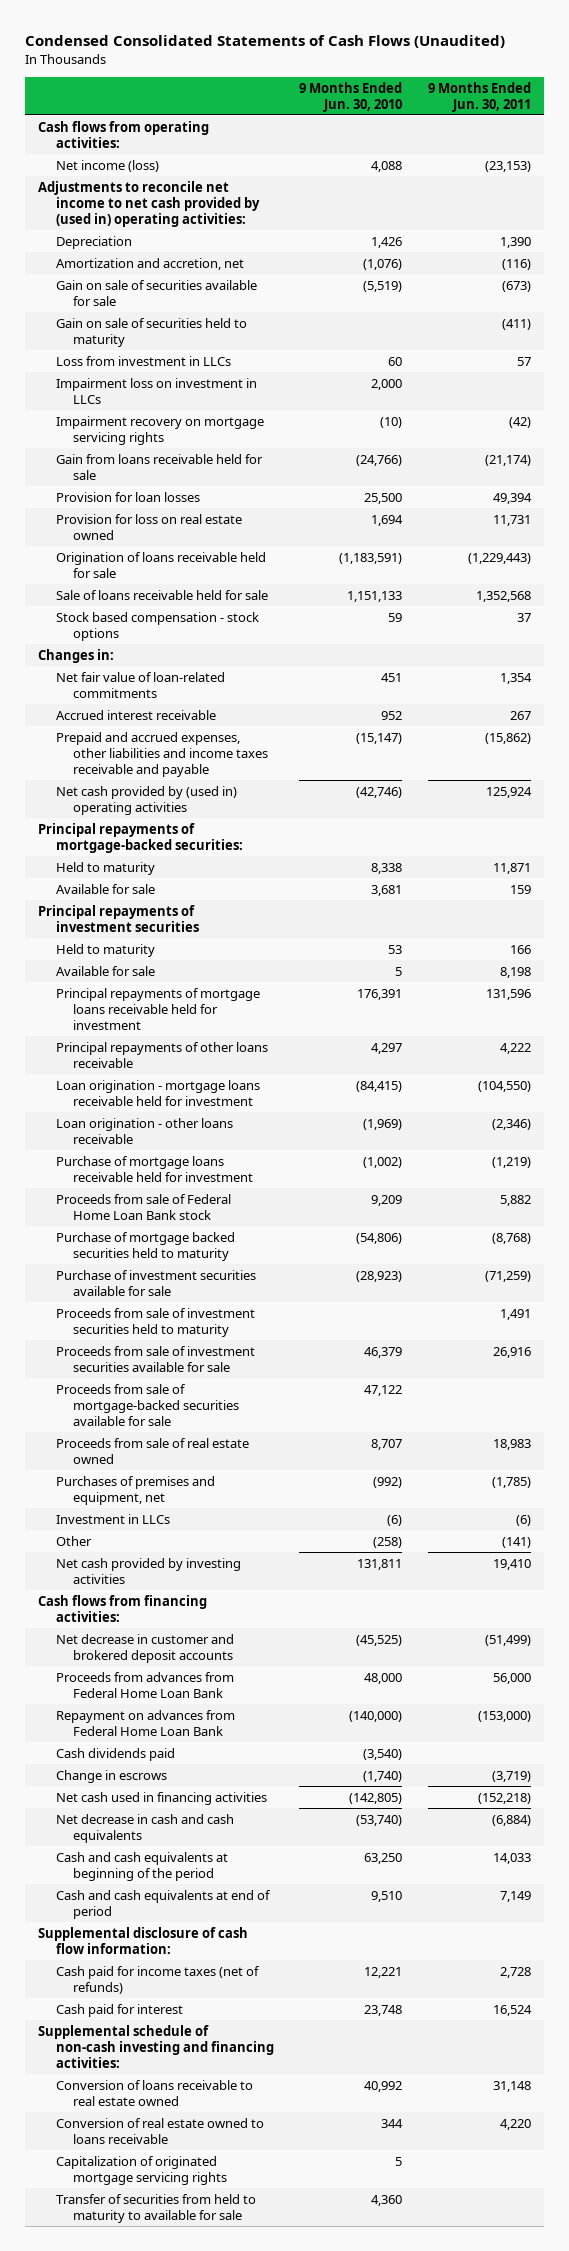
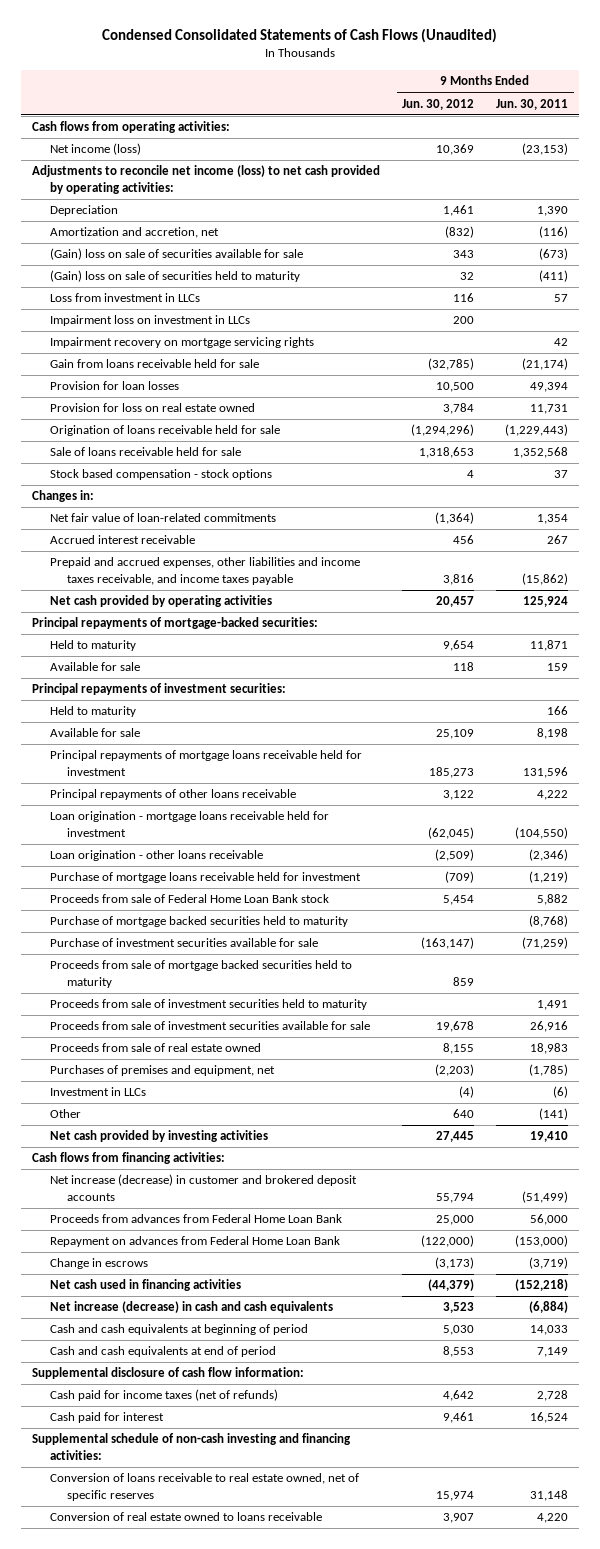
[299,81,403,112] 9 Months Ended Jun. 30, 2010 -> none
none -> [402,98,475,110] Jun. 30, 2012
[38,180,260,227] Adjustments to reconcile net income to net cash provided by (used in) operating activities: -> [31,165,380,194] Adjustments to reconcile net income (loss) to net cash provided by operating activities:
[55,279,257,306] Gain on sale of securities available for sale -> [49,248,303,261] (Gain) loss on sale of securities available for sale
[55,317,247,347] Gain on sale of securities held to maturity -> [49,270,300,283] (Gain) loss on sale of securities held to maturity
[508,416,531,428] (42) -> [554,338,569,347] 42
[55,731,268,777] Prepaid and accrued expenses, other liabilities and income taxes receivable and payable -> [49,557,360,585] Prepaid and accrued expenses, other liabilities and income taxes receivable, and income taxes payable
[55,785,237,815] Net cash provided by (used in) operating activities -> [49,595,272,608] Net cash provided by operating activities
[38,904,199,932] Principal repayments of investment securities -> [31,683,286,696] Principal repayments of investment securities:
none -> [49,960,352,988] Proceeds from sale of mortgage backed securities held to maturity
[55,1383,239,1426] Proceeds from sale of mortgage-backed securities available for sale -> none
[55,1633,234,1663] Net decrease in customer and brokered deposit accounts -> [49,1174,357,1201] Net increase (decrease) in customer and brokered deposit accounts
[55,1747,175,1761] Cash dividends paid -> none
[55,1813,234,1843] Net decrease in cash and cash equivalents -> [49,1301,333,1314] Net increase (decrease) in cash and cash equivalents
[55,1851,228,1881] Cash and cash equivalents at beginning of the period -> [49,1324,308,1336] Cash and cash equivalents at beginning of period
[55,2079,253,2106] Conversion of loans receivable to real estate owned -> [49,1473,359,1501] Conversion of loans receivable to real estate owned, net of specific reserves
[55,2155,227,2185] Capitalization of originated mortgage servicing rights -> none
[55,2193,256,2223] Transfer of securities from held to maturity to available for sale -> none

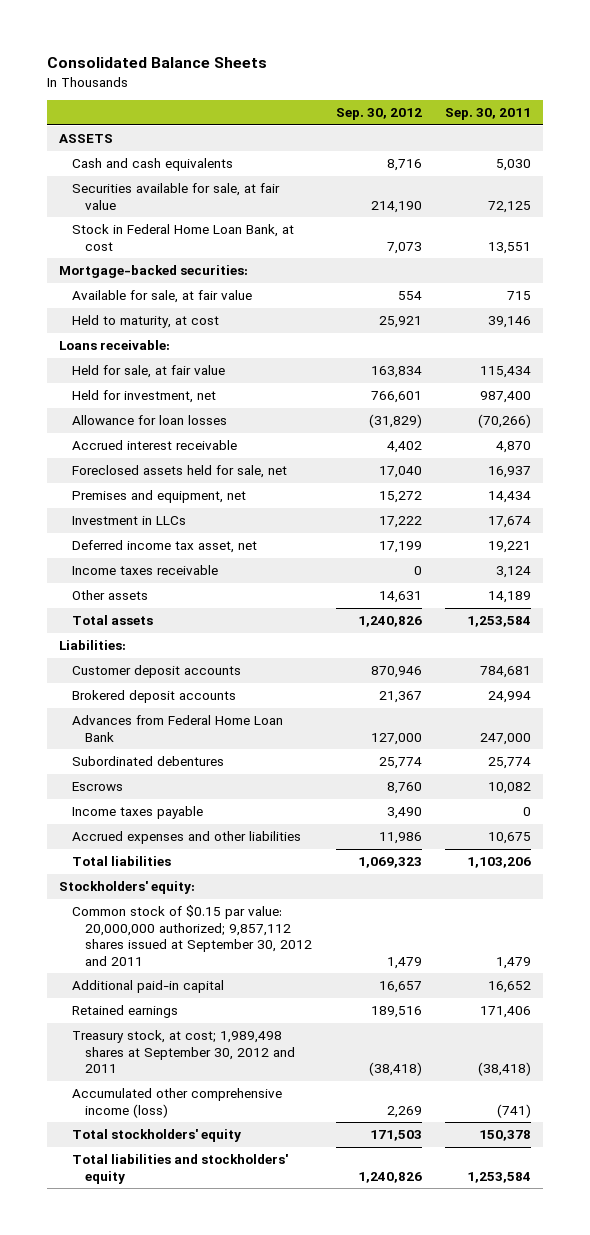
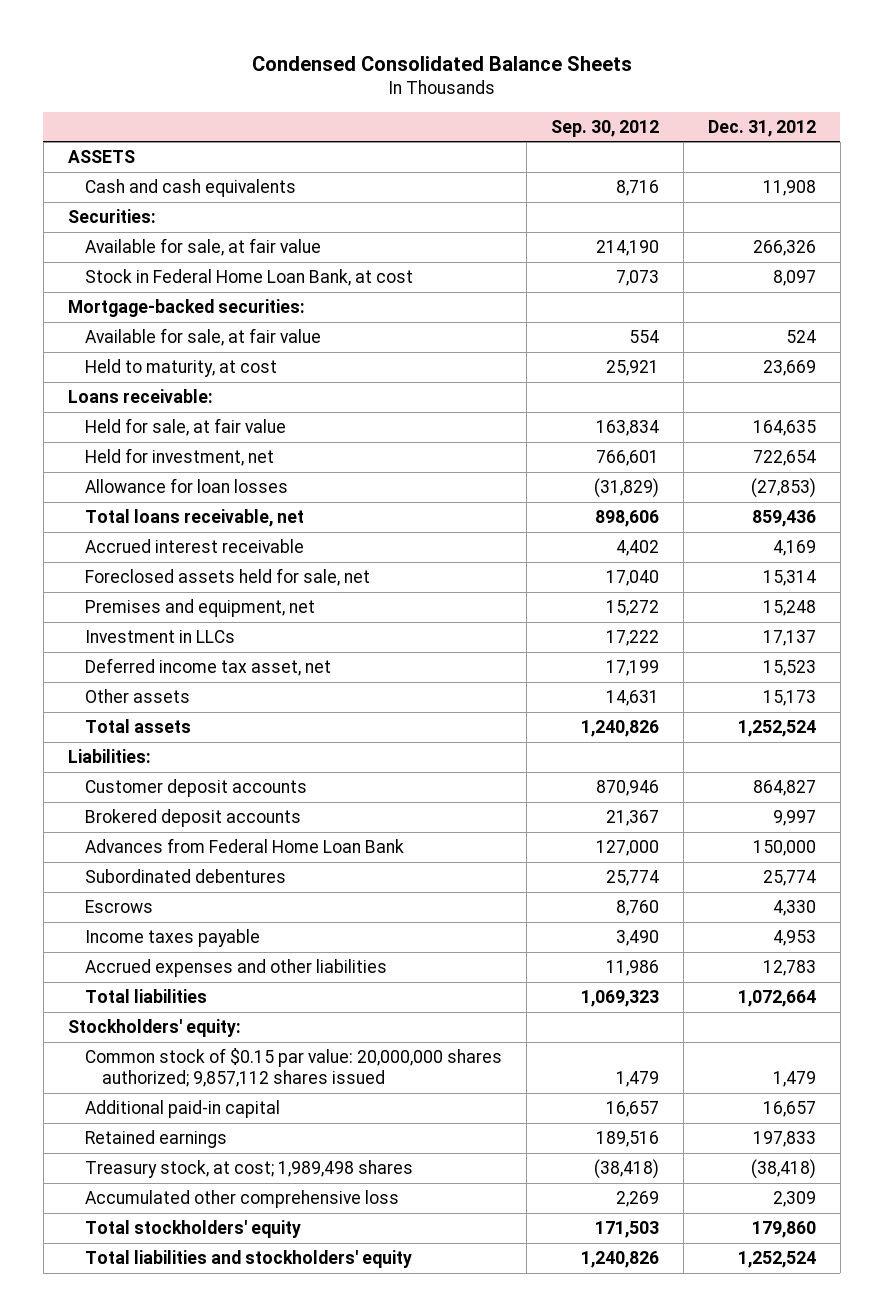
[47,57,268,69] Consolidated Balance Sheets -> [251,55,632,71] Condensed Consolidated Balance Sheets
[445,108,532,121] Sep. 30, 2011 -> none
none -> [707,119,816,137] Dec. 31, 2012
none -> [67,209,156,224] Securities:
[72,183,281,210] Securities available for sale, at fair value -> [85,238,322,257] Available for sale, at fair value
none -> [85,509,305,528] Total loans receivable, net
[72,565,219,576] Income taxes receivable -> none
[72,905,313,967] Common stock of $0.15 par value: 20,000,000 authorized; 9,857,112 shares issued at September 30, 2012 and 2011 -> [85,1048,503,1088] Common stock of $0.15 par value: 20,000,000 shares authorized; 9,857,112 shares issued
[72,1030,296,1074] Treasury stock, at cost; 1,989,498 shares at September 30, 2012 and 2011 -> [85,1160,414,1179] Treasury stock, at cost; 1,989,498 shares
[72,1088,283,1118] Accumulated other comprehensive income (loss) -> [85,1190,400,1209] Accumulated other comprehensive loss

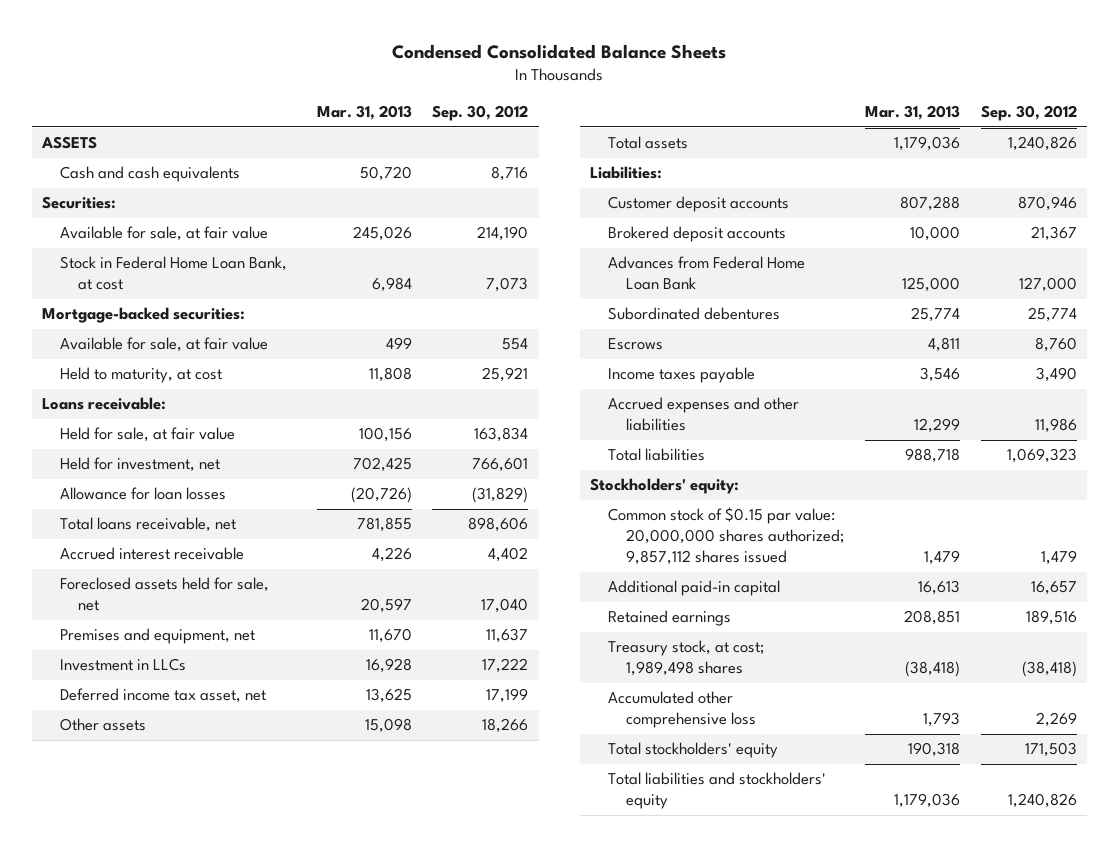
[707,119,816,137] Dec. 31, 2012 -> none
none -> [316,105,412,121] Mar. 31, 2013
[605,600,659,617] 15,272 -> [486,628,529,644] 11,637
[605,690,659,707] 14,631 -> [482,718,529,734] 18,266

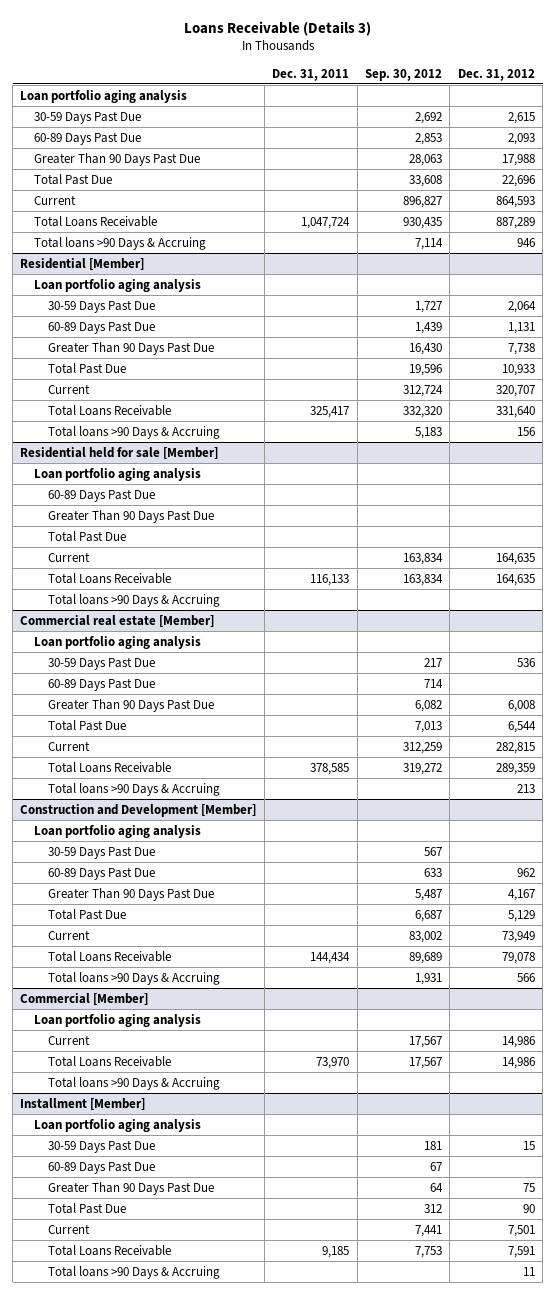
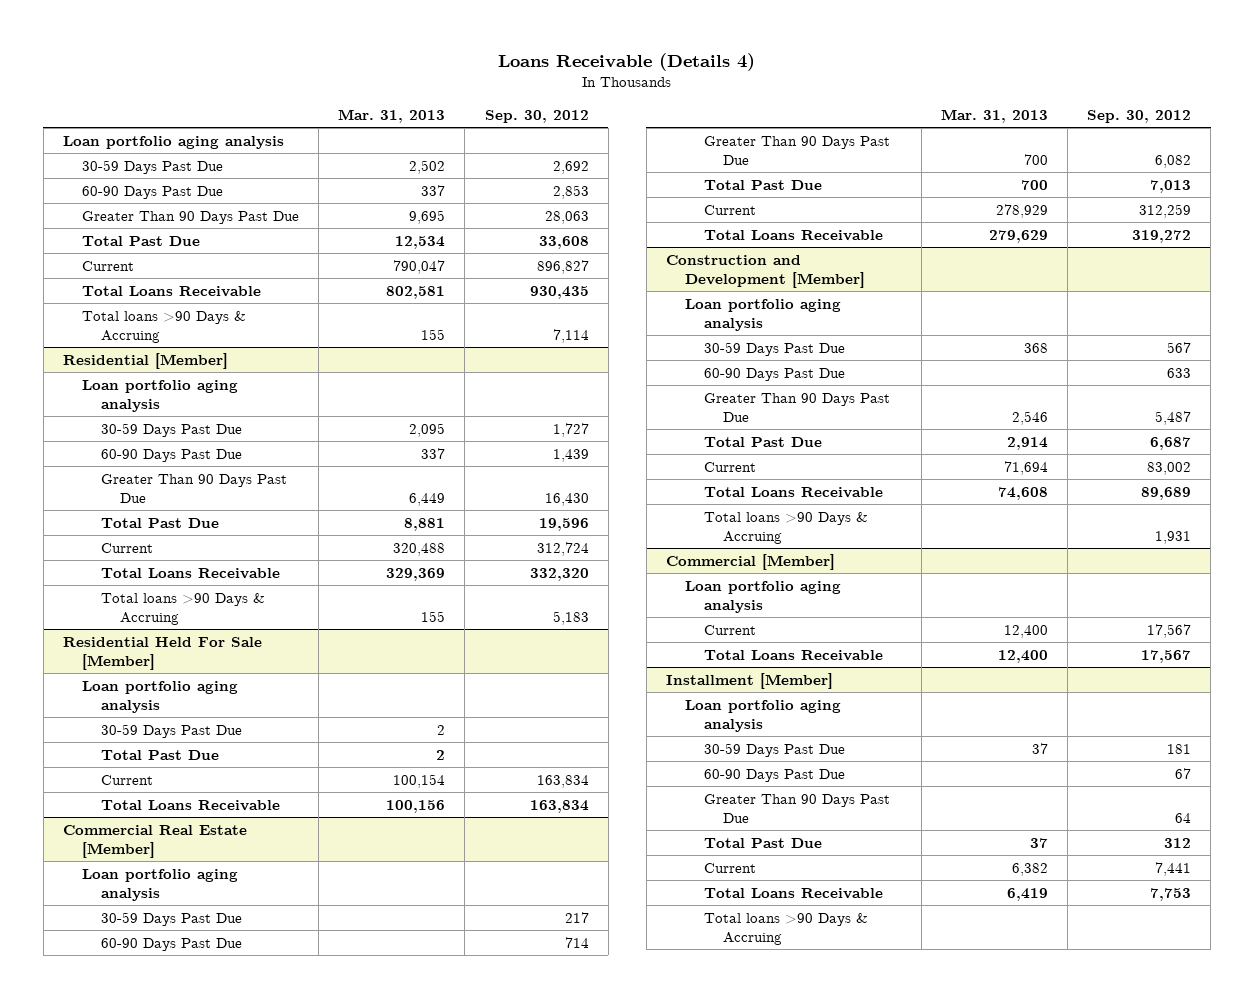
[183,20,371,36] Loans Receivable (Details 3) -> [498,52,756,71] Loans Receivable (Details 4)
[272,68,350,81] Dec. 31, 2011 -> none
[457,68,535,81] Dec. 31, 2012 -> none
none -> [338,109,446,124] Mar. 31, 2013
[34,131,142,145] 60-89 Days Past Due -> [82,185,224,199] 60-90 Days Past Due
[48,320,156,334] 60-89 Days Past Due -> [101,448,243,462] 60-90 Days Past Due
[20,446,219,459] Residential held for sale [Member] -> [63,636,263,670] Residential Held For Sale [Member]
[48,488,156,502] 60-89 Days Past Due -> none
[48,509,215,523] Greater Than 90 Days Past Due -> none
none -> [101,723,243,738] 30-59 Days Past Due
[48,593,221,607] Total loans >90 Days & Accruing -> none
[20,614,215,627] Commercial real estate [Member] -> [63,824,248,858] Commercial Real Estate [Member]
[48,677,156,691] 60-89 Days Past Due -> [101,937,243,951] 60-90 Days Past Due
[48,782,221,796] Total loans >90 Days & Accruing -> none
[48,866,156,880] 60-89 Days Past Due -> [703,367,845,381] 60-90 Days Past Due
[48,1076,221,1090] Total loans >90 Days & Accruing -> none
[48,1160,156,1174] 60-89 Days Past Due -> [703,768,845,782] 60-90 Days Past Due

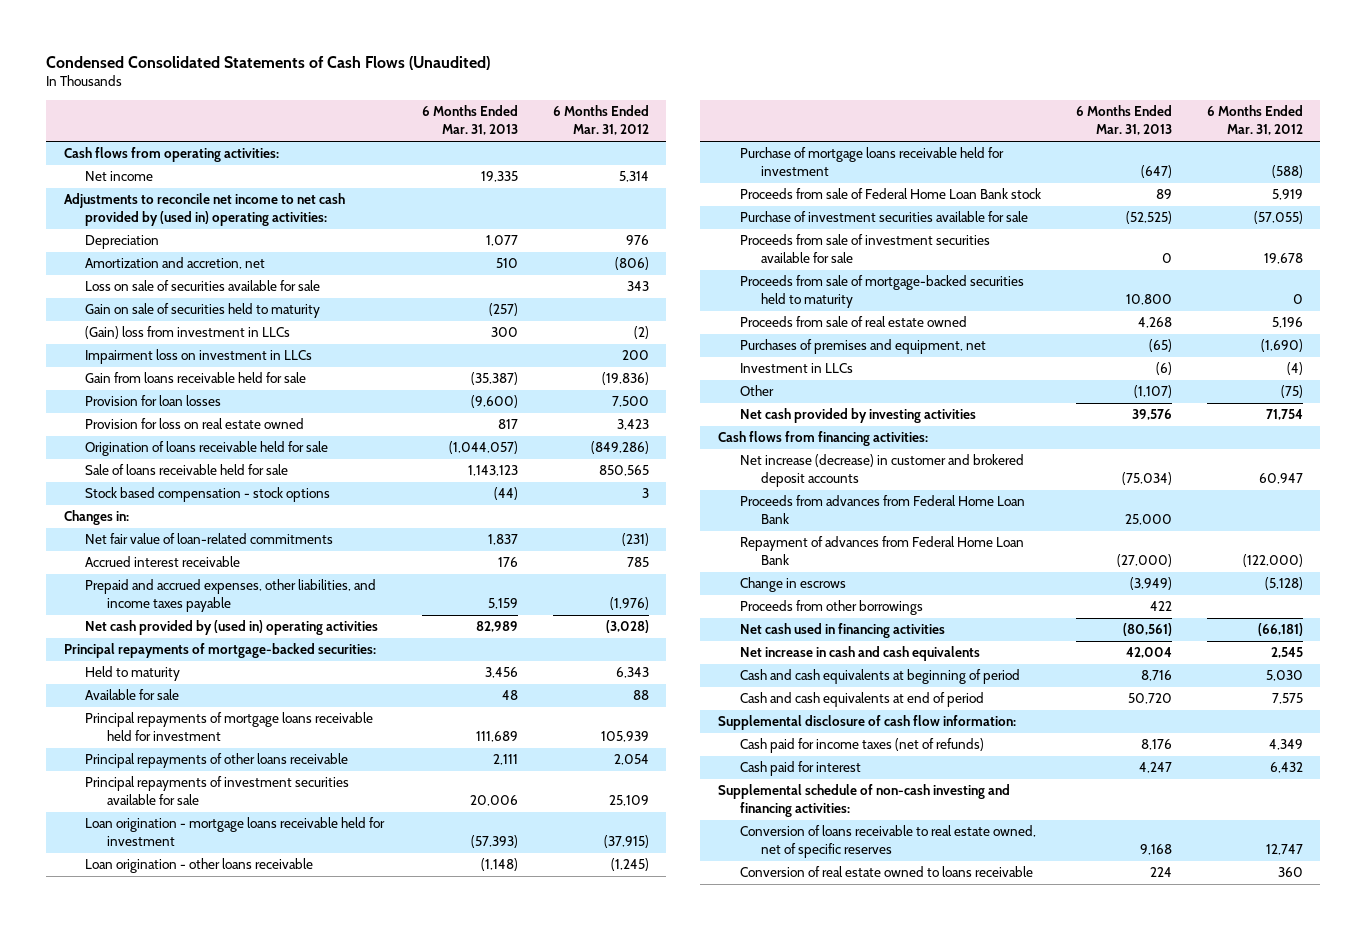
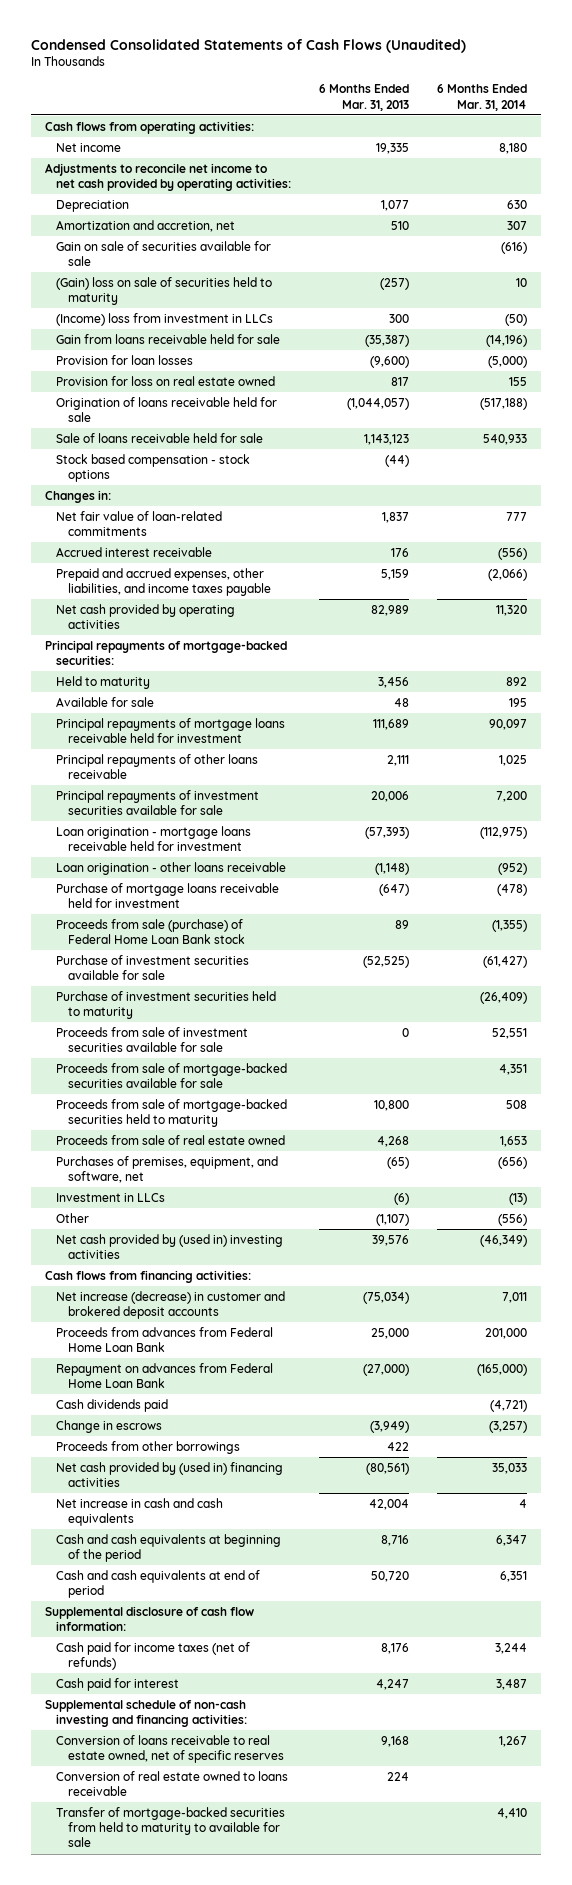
[552,105,649,136] 6 Months Ended Mar. 31, 2012 -> none
none -> [436,84,527,111] 6 Months Ended Mar. 31, 2014
[63,193,345,227] Adjustments to reconcile net income to net cash provided by (used in) operating activities: -> [45,162,292,192] Adjustments to reconcile net income to net cash provided by operating activities:
[85,349,313,365] Impairment loss on investment in LLCs -> none
[85,280,321,292] Loss on sale of securities available for sale -> [56,240,272,267] Gain on sale of securities available for sale
[85,303,321,319] Gain on sale of securities held to maturity -> [56,276,273,306] (Gain) loss on sale of securities held to maturity
[85,326,291,340] (Gain) loss from investment in LLCs -> [56,312,274,326] (Income) loss from investment in LLCs
[85,620,379,636] Net cash provided by (used in) operating activities -> [56,603,236,630] Net cash provided by operating activities
[739,188,1041,200] Proceeds from sale of Federal Home Loan Bank stock -> [56,918,245,945] Proceeds from sale (purchase) of Federal Home Loan Bank stock
none -> [56,990,277,1020] Purchase of investment securities held to maturity
none -> [56,1062,288,1089] Proceeds from sale of mortgage-backed securities available for sale
[739,339,986,355] Purchases of premises and equipment, net -> [56,1155,279,1184] Purchases of premises, equipment, and software, net
[739,408,976,424] Net cash provided by investing activities -> [56,1233,284,1260] Net cash provided by (used in) investing activities
[739,536,1024,566] Repayment of advances from Federal Home Loan Bank -> [56,1362,274,1389] Repayment on advances from Federal Home Loan Bank
none -> [56,1398,169,1412] Cash dividends paid
[739,623,945,639] Net cash used in financing activities -> [56,1461,284,1488] Net cash provided by (used in) financing activities
[739,669,1020,685] Cash and cash equivalents at beginning of period -> [56,1533,282,1563] Cash and cash equivalents at beginning of the period
none -> [56,1806,286,1848] Transfer of mortgage-backed securities from held to maturity to available for sale

